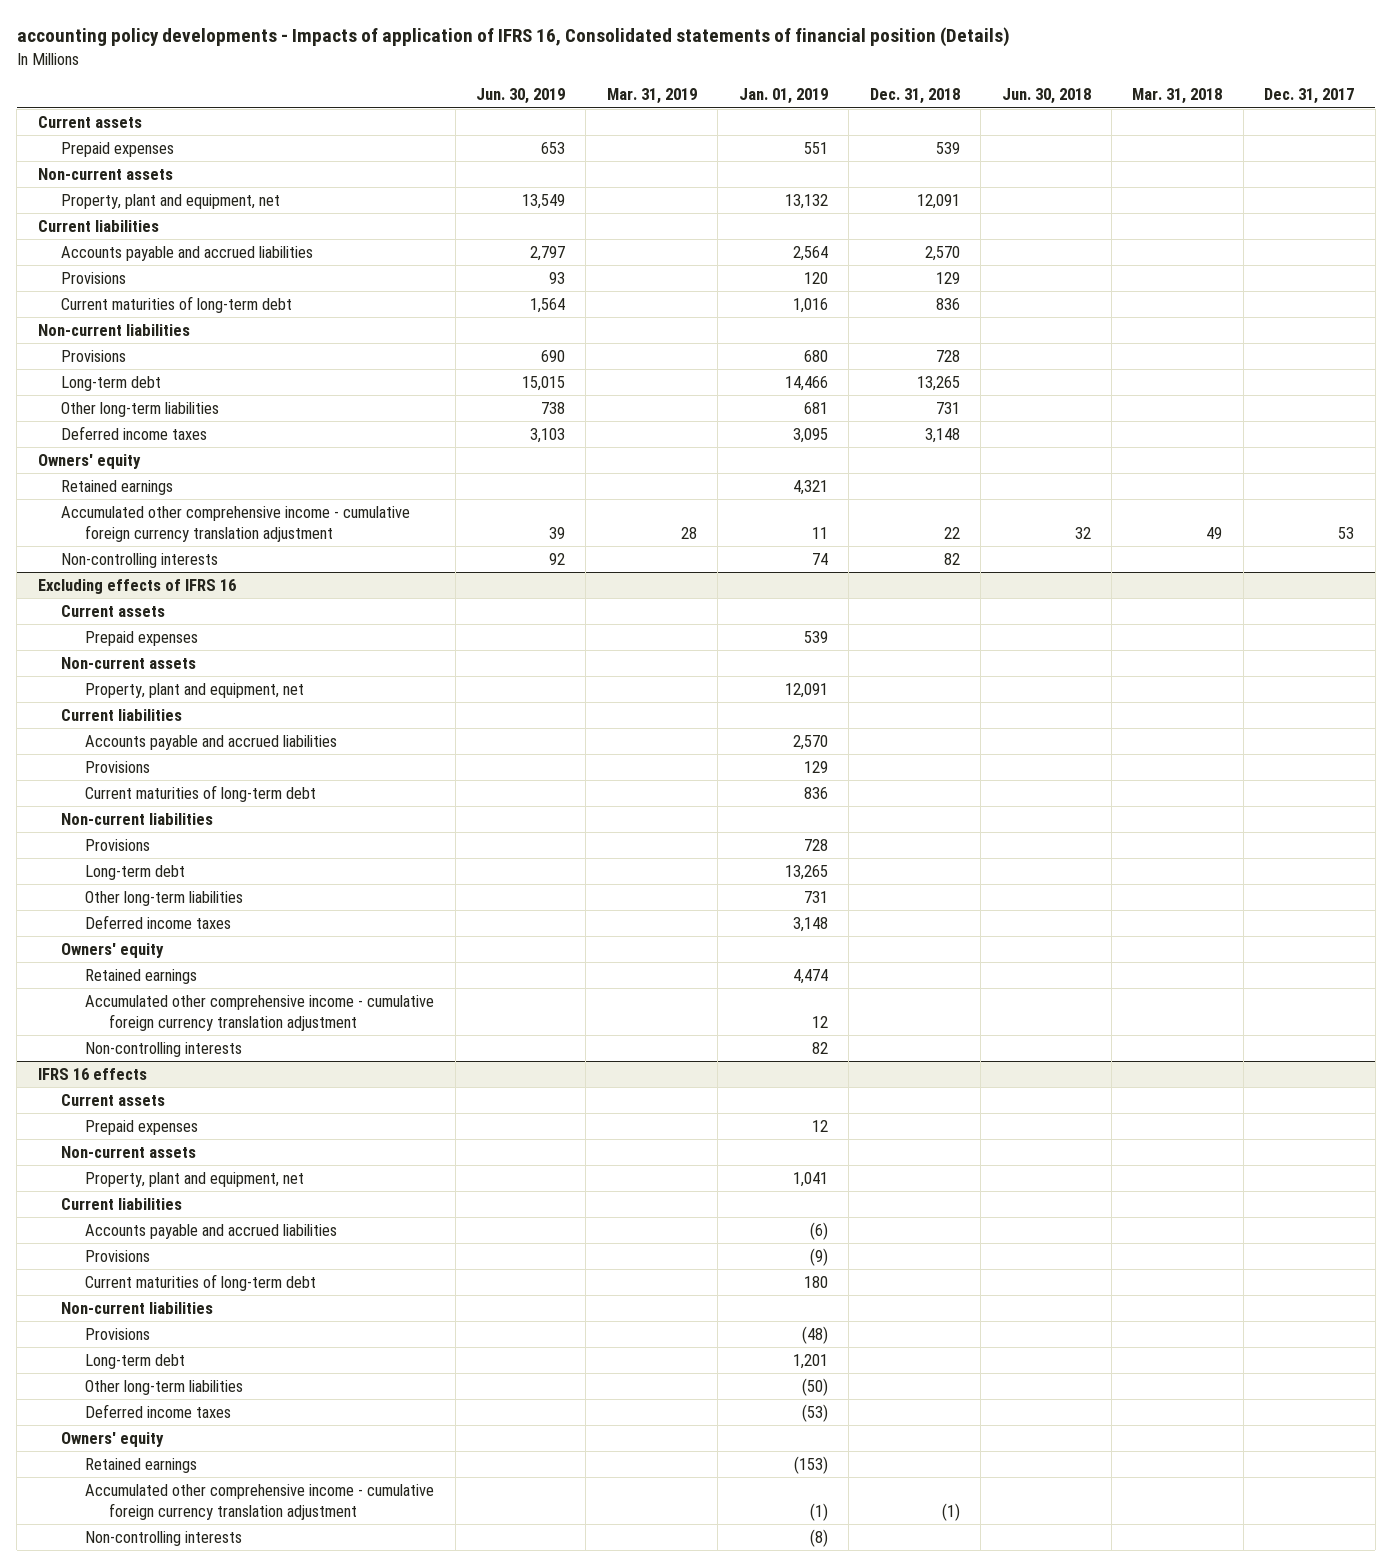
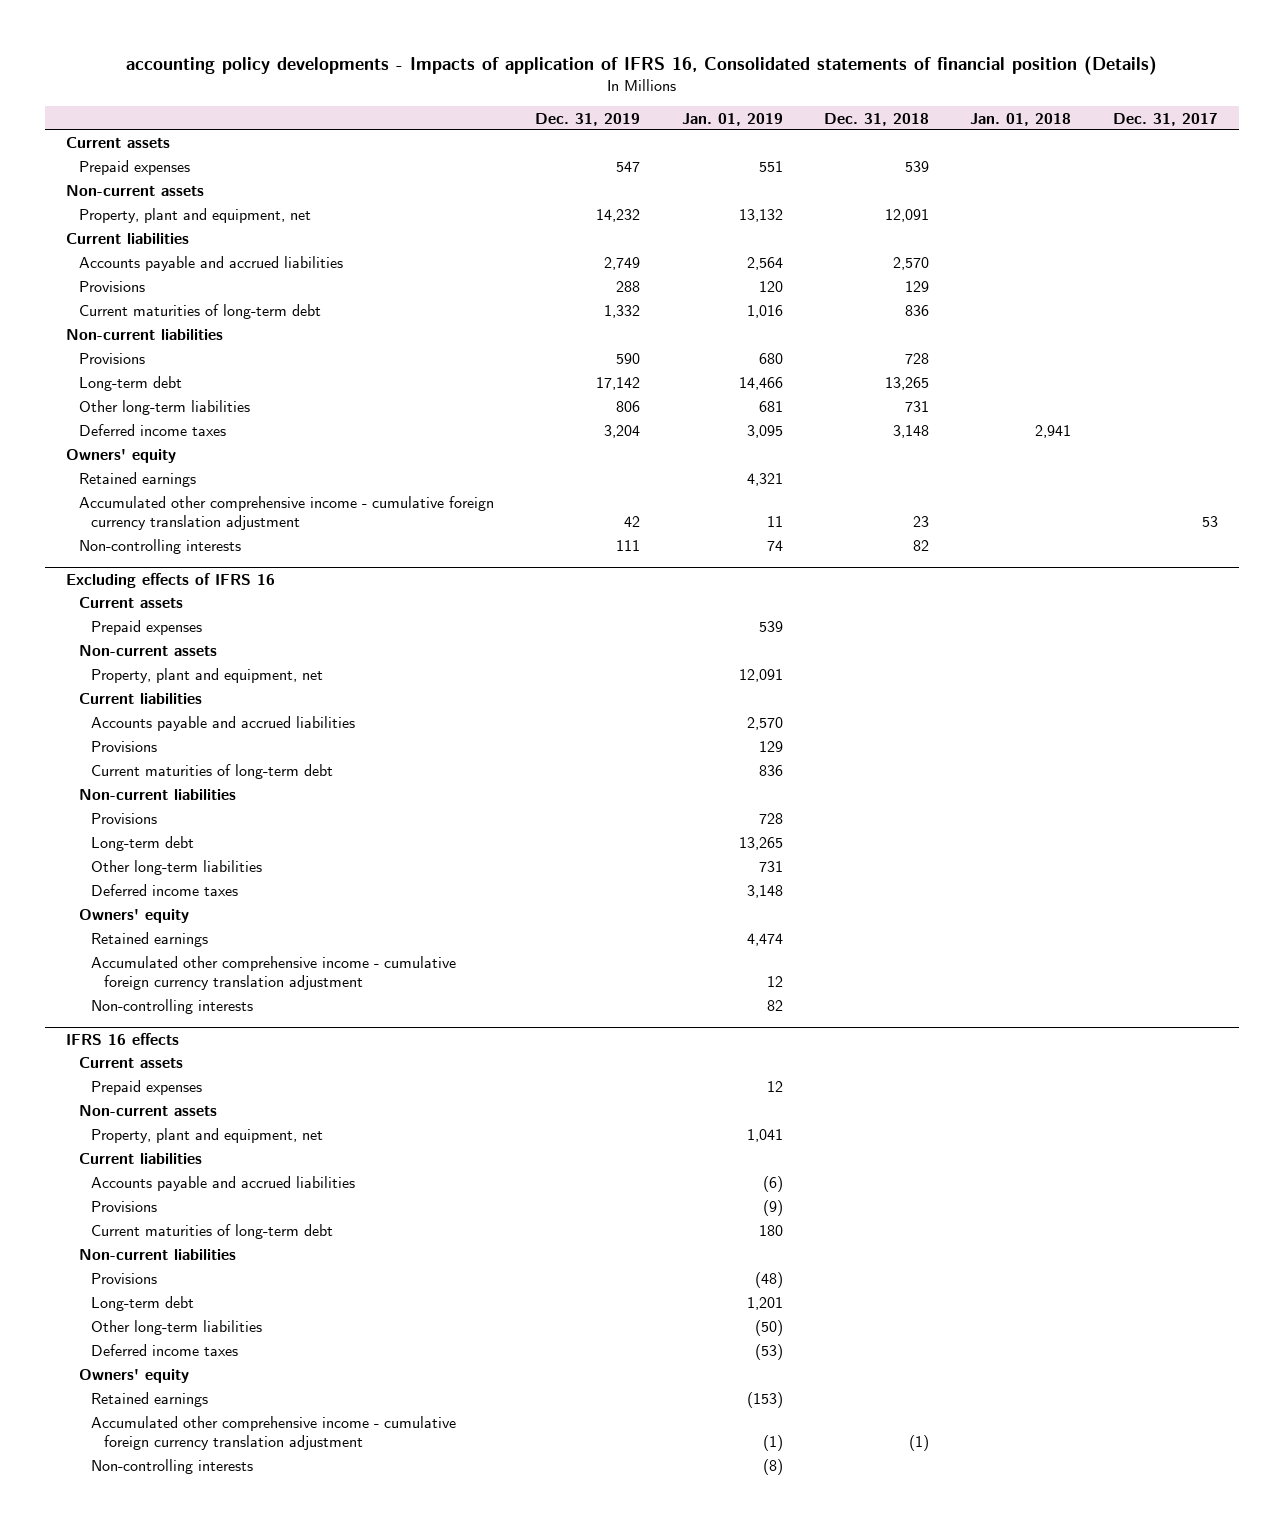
[475,88,565,105] Jun. 30, 2019 -> none
[606,88,697,105] Mar. 31, 2019 -> none
[1001,88,1091,105] Jun. 30, 2018 -> none
[1132,88,1223,105] Mar. 31, 2018 -> none
none -> [535,112,641,126] Dec. 31, 2019
none -> [970,112,1072,126] Jan. 01, 2018
[943,527,960,540] 22 -> [913,516,930,528] 23

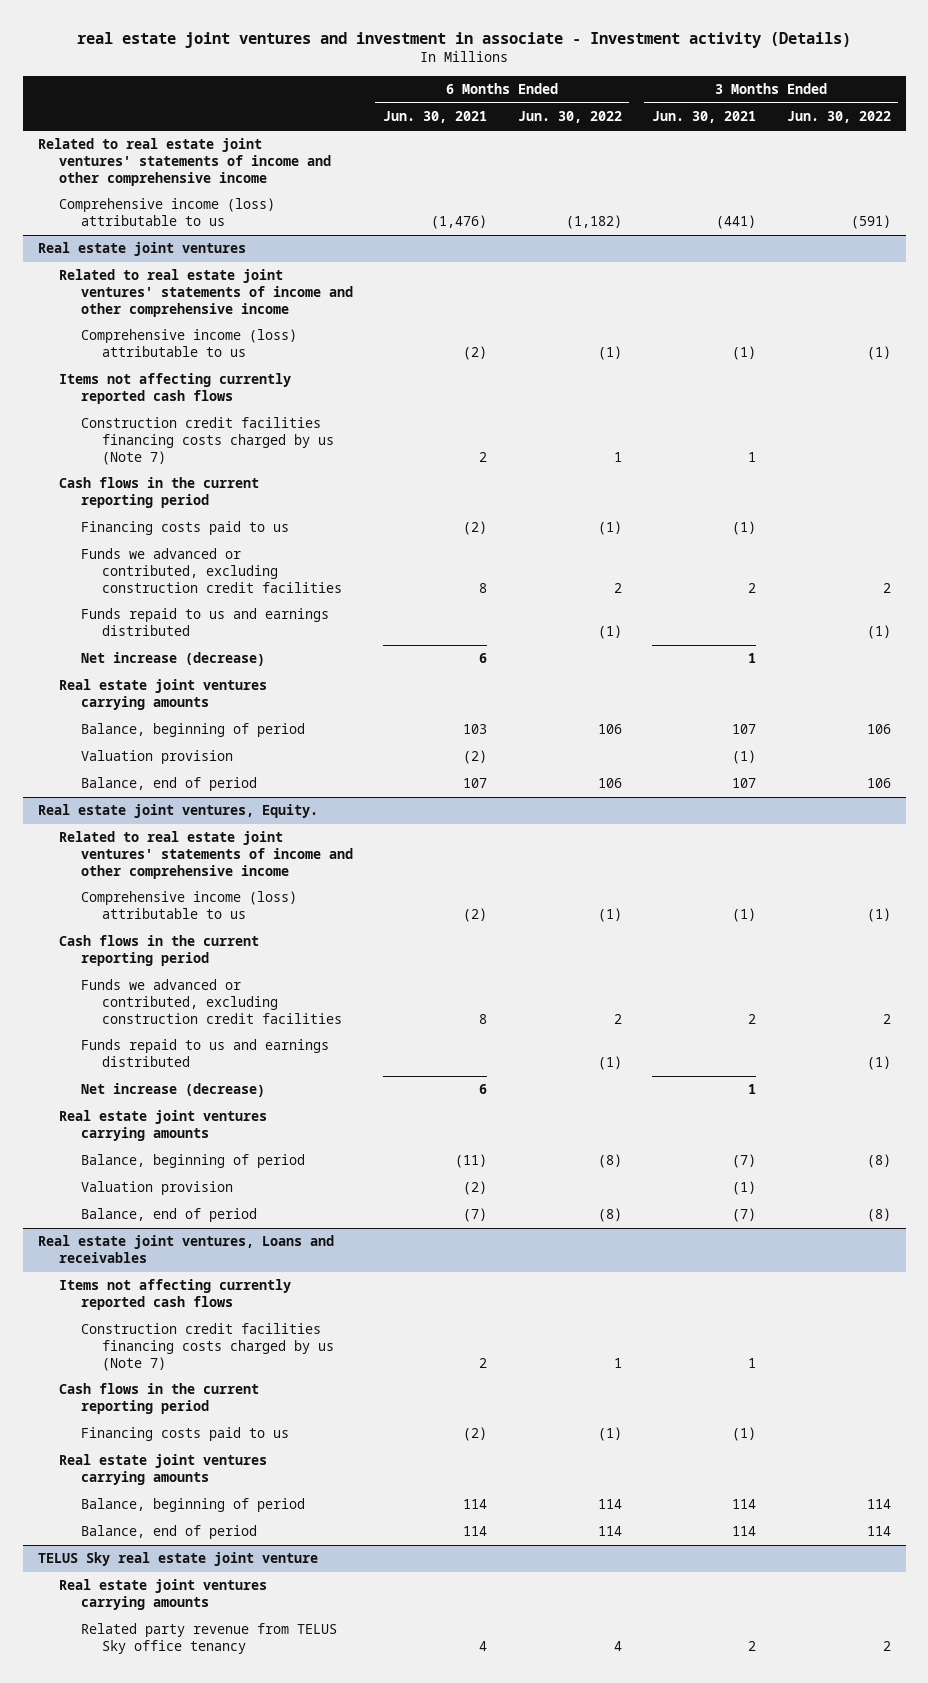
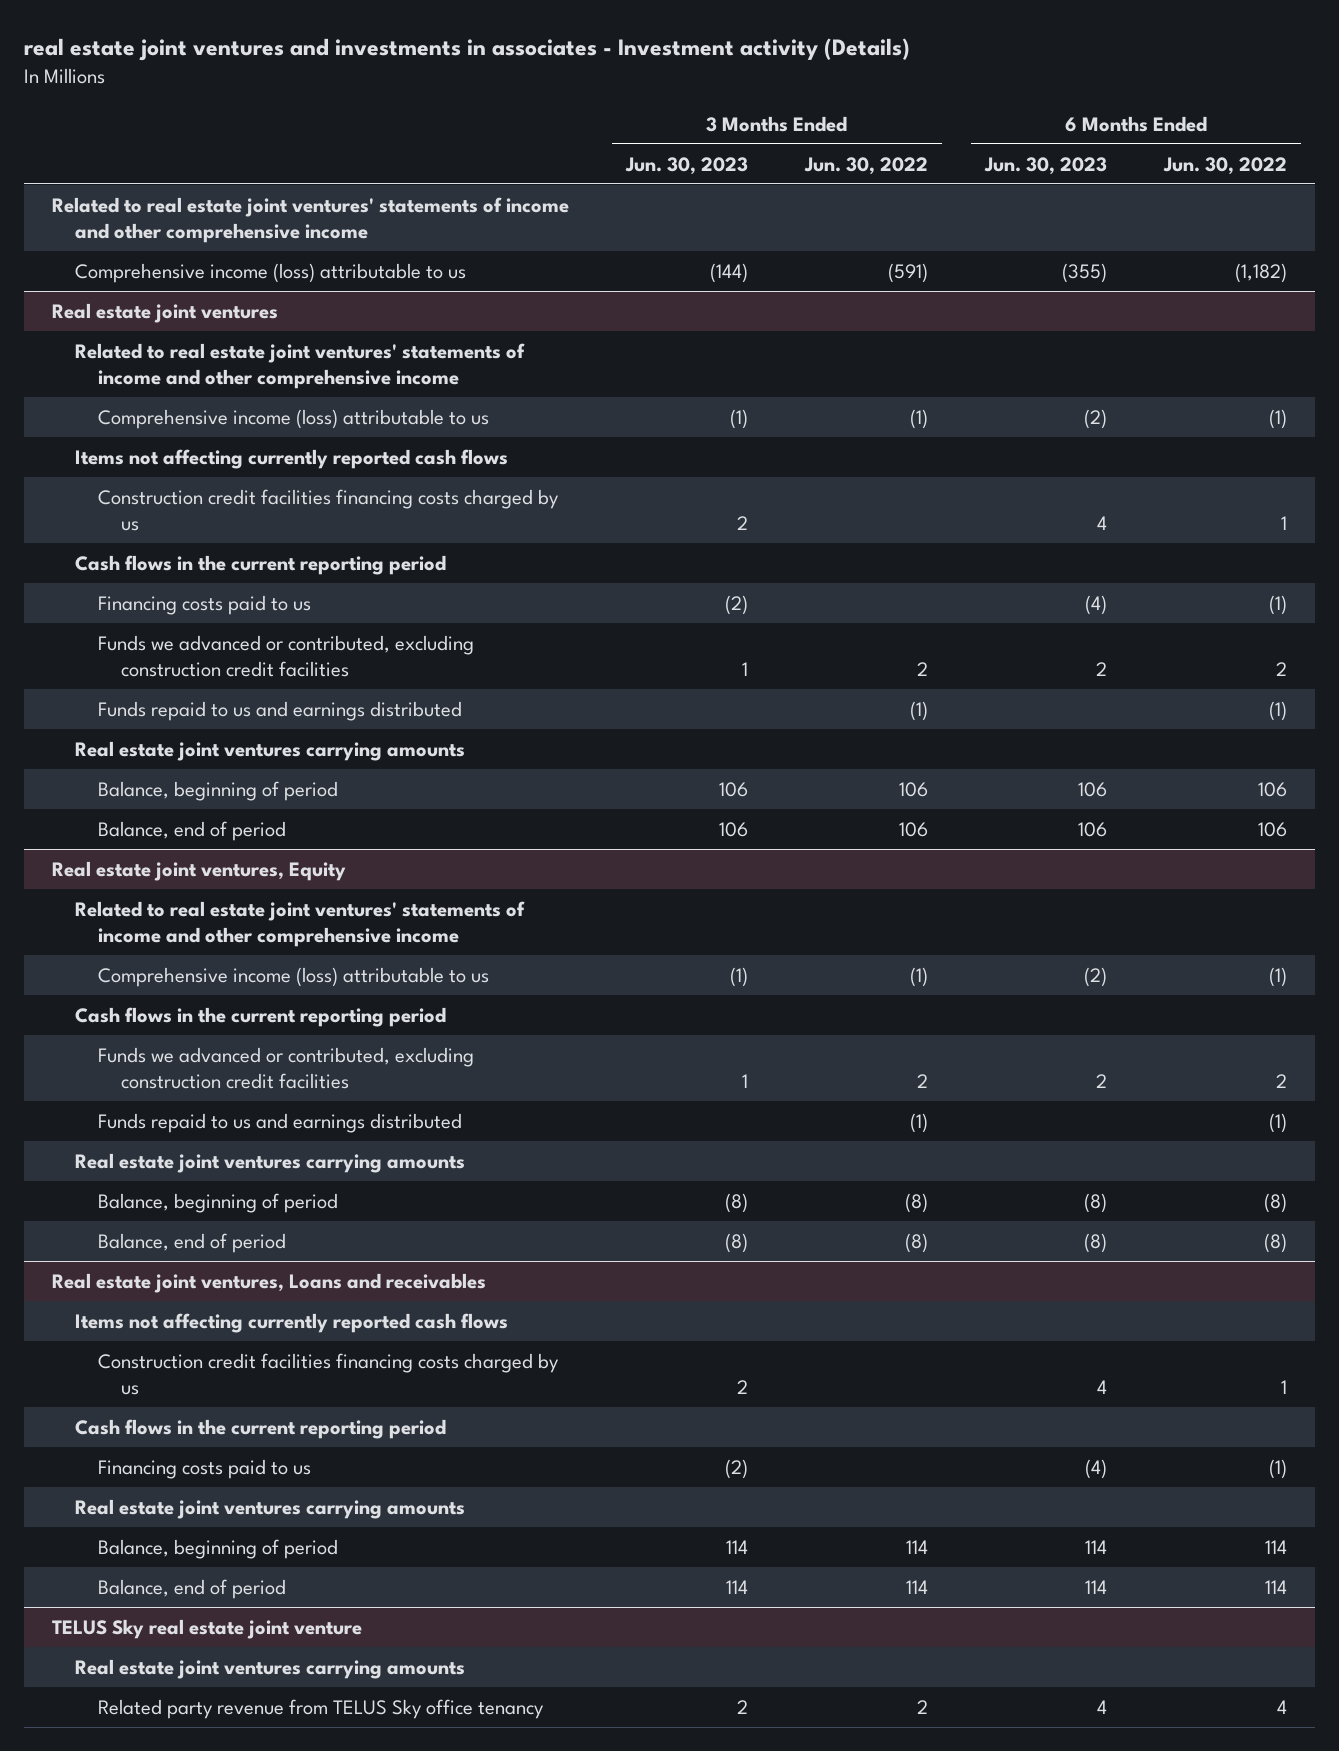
[77,31,852,48] real estate joint ventures and investment in associate - Investment activity (Details) -> [23,38,910,62] real estate joint ventures and investments in associates - Investment activity (Details)
[383,111,488,124] Jun. 30, 2021 -> none
[652,111,757,124] Jun. 30, 2021 -> none
none -> [624,156,748,175] Jun. 30, 2023
none -> [983,156,1107,175] Jun. 30, 2023
[80,417,334,465] Construction credit facilities financing costs charged by us (Note 7) -> [98,488,560,531] Construction credit facilities financing costs charged by us
[80,652,265,667] Net increase (decrease) -> none
[80,750,233,765] Valuation provision -> none
[37,804,318,819] Real estate joint ventures, Equity. -> [51,860,346,881] Real estate joint ventures, Equity
[80,1083,265,1098] Net increase (decrease) -> none
[80,1181,233,1196] Valuation provision -> none
[80,1323,334,1371] Construction credit facilities financing costs charged by us (Note 7) -> [98,1352,560,1395] Construction credit facilities financing costs charged by us

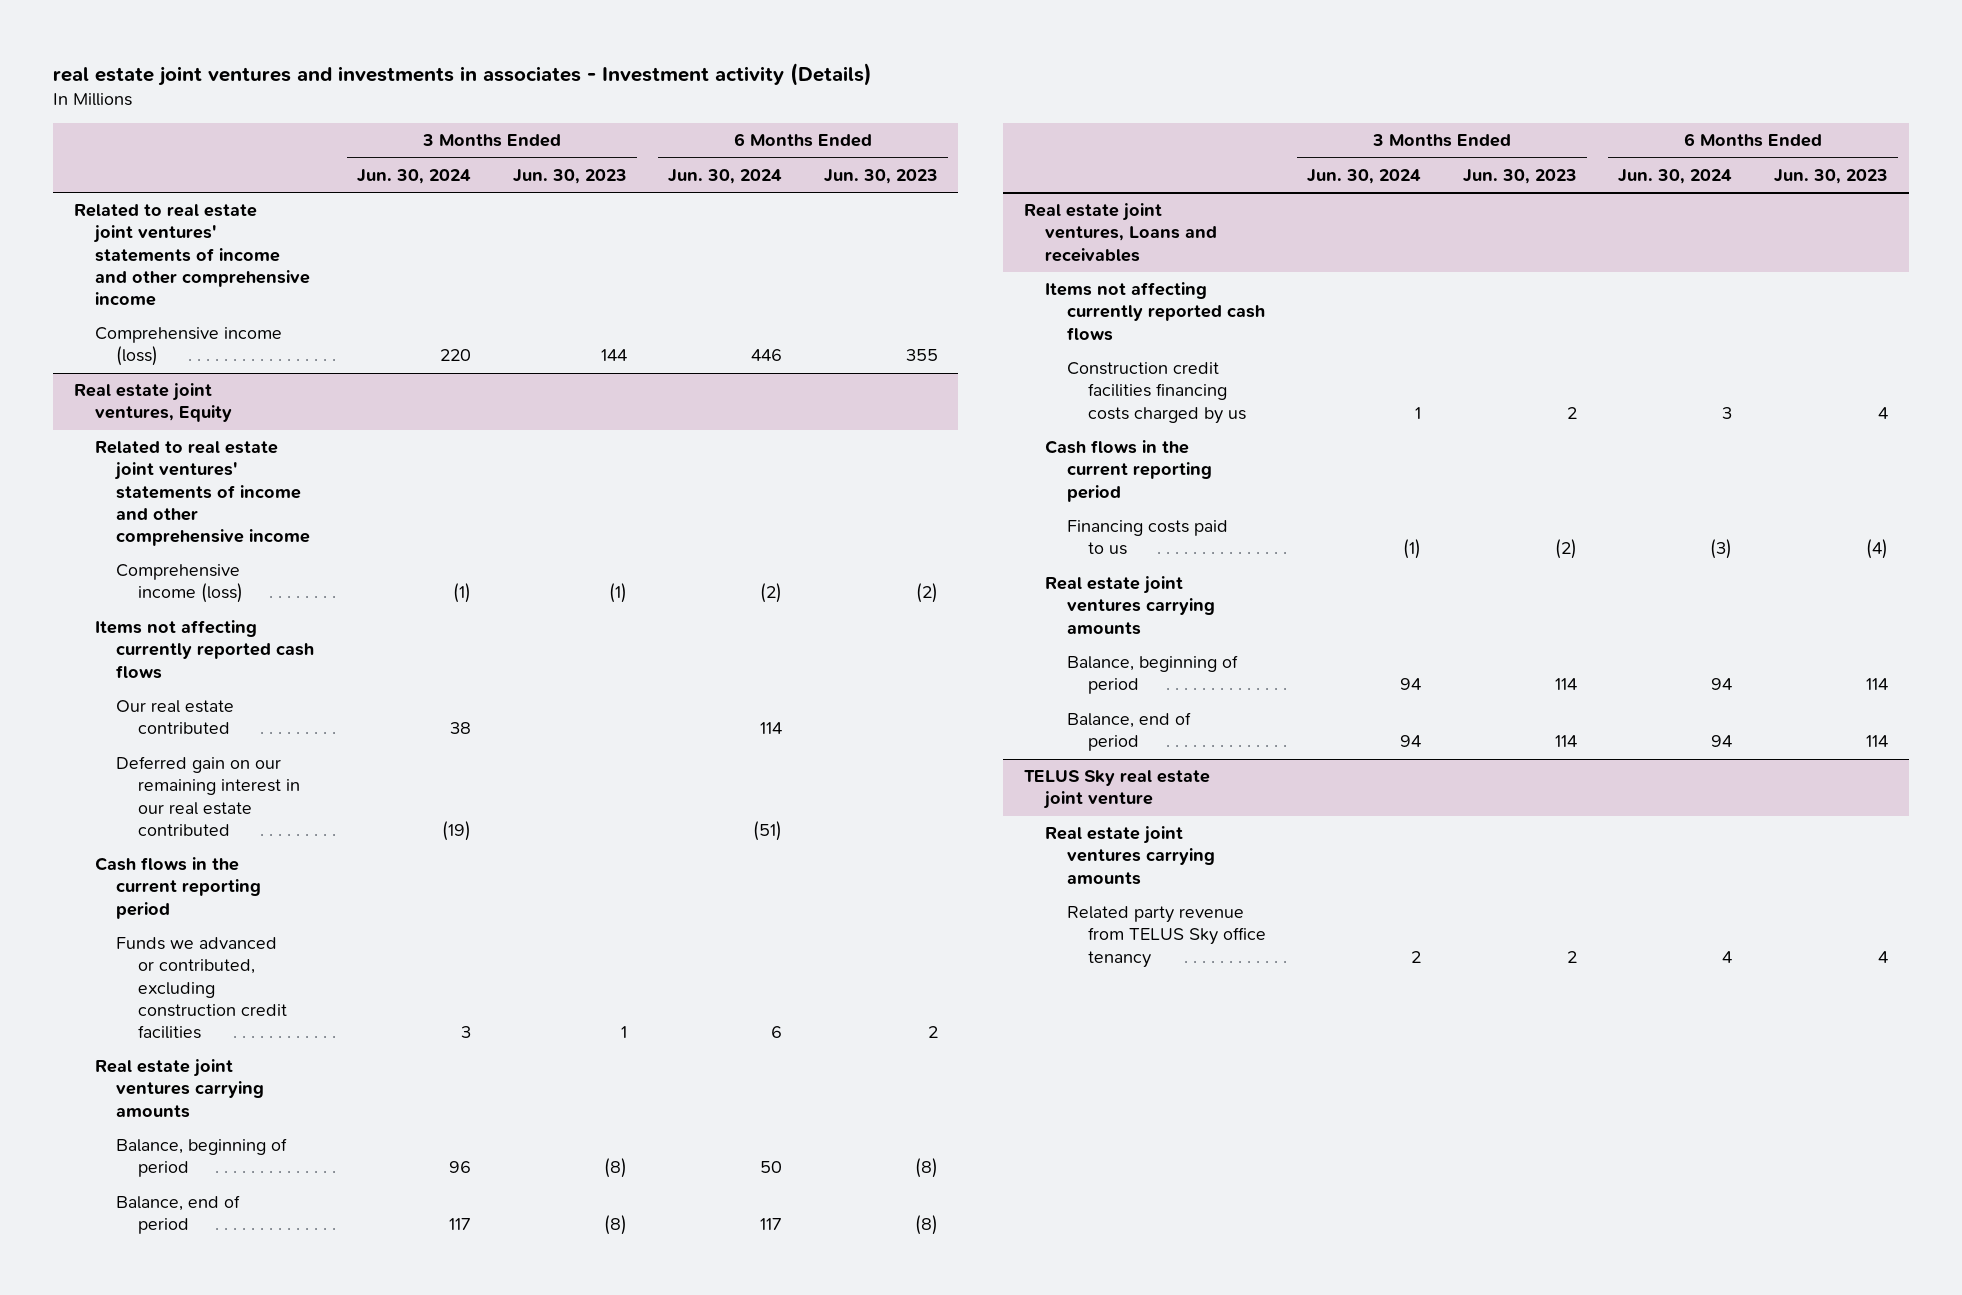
[803,156,928,175] Jun. 30, 2022 -> none
[1162,156,1287,175] Jun. 30, 2022 -> none
none -> [357,168,472,184] Jun. 30, 2024
none -> [668,168,783,184] Jun. 30, 2024
[51,302,278,323] Real estate joint ventures -> none
[75,342,526,389] Related to real estate joint ventures' statements of income and other comprehensive income -> none
[98,408,490,429] Comprehensive income (loss) attributable to us -> none
[75,448,509,469] Items not affecting currently reported cash flows -> none
[98,488,560,531] Construction credit facilities financing costs charged by us -> none
[75,554,447,575] Cash flows in the current reporting period -> none
[98,594,312,615] Financing costs paid to us -> none
[98,634,475,677] Funds we advanced or contributed, excluding construction credit facilities -> none
[98,700,463,721] Funds repaid to us and earnings distributed -> none
[75,740,466,761] Real estate joint ventures carrying amounts -> none
[98,780,339,801] Balance, beginning of period -> none
[98,820,287,841] Balance, end of period -> none
[75,262,467,283] Comprehensive income (loss) attributable to us -> [95,327,283,367] Comprehensive income (loss)
[709,262,748,283] (144) -> [600,349,627,362] 144
[1061,262,1107,283] (355) -> [905,349,938,362] 355
[98,966,490,987] Comprehensive income (loss) attributable to us -> [116,564,243,604] Comprehensive income (loss)
none -> [95,620,315,679] Items not affecting currently reported cash flows
none -> [116,700,235,735] Our real estate contributed
none -> [116,756,300,836] Deferred gain on our remaining interest in our real estate contributed
[98,1112,463,1133] Funds repaid to us and earnings distributed -> none

